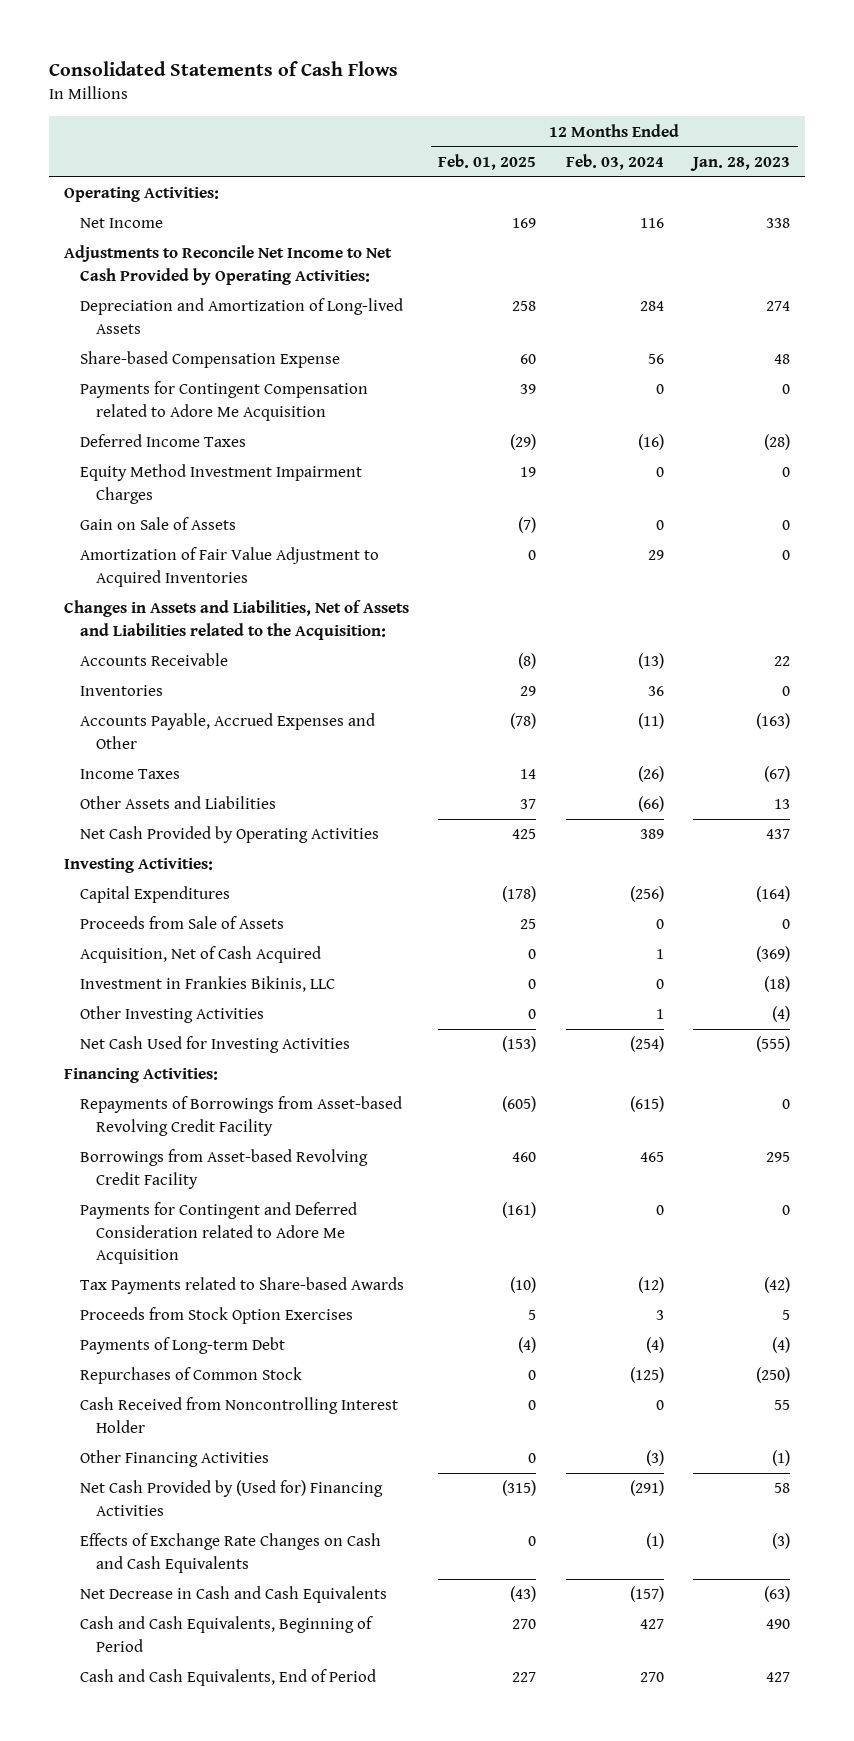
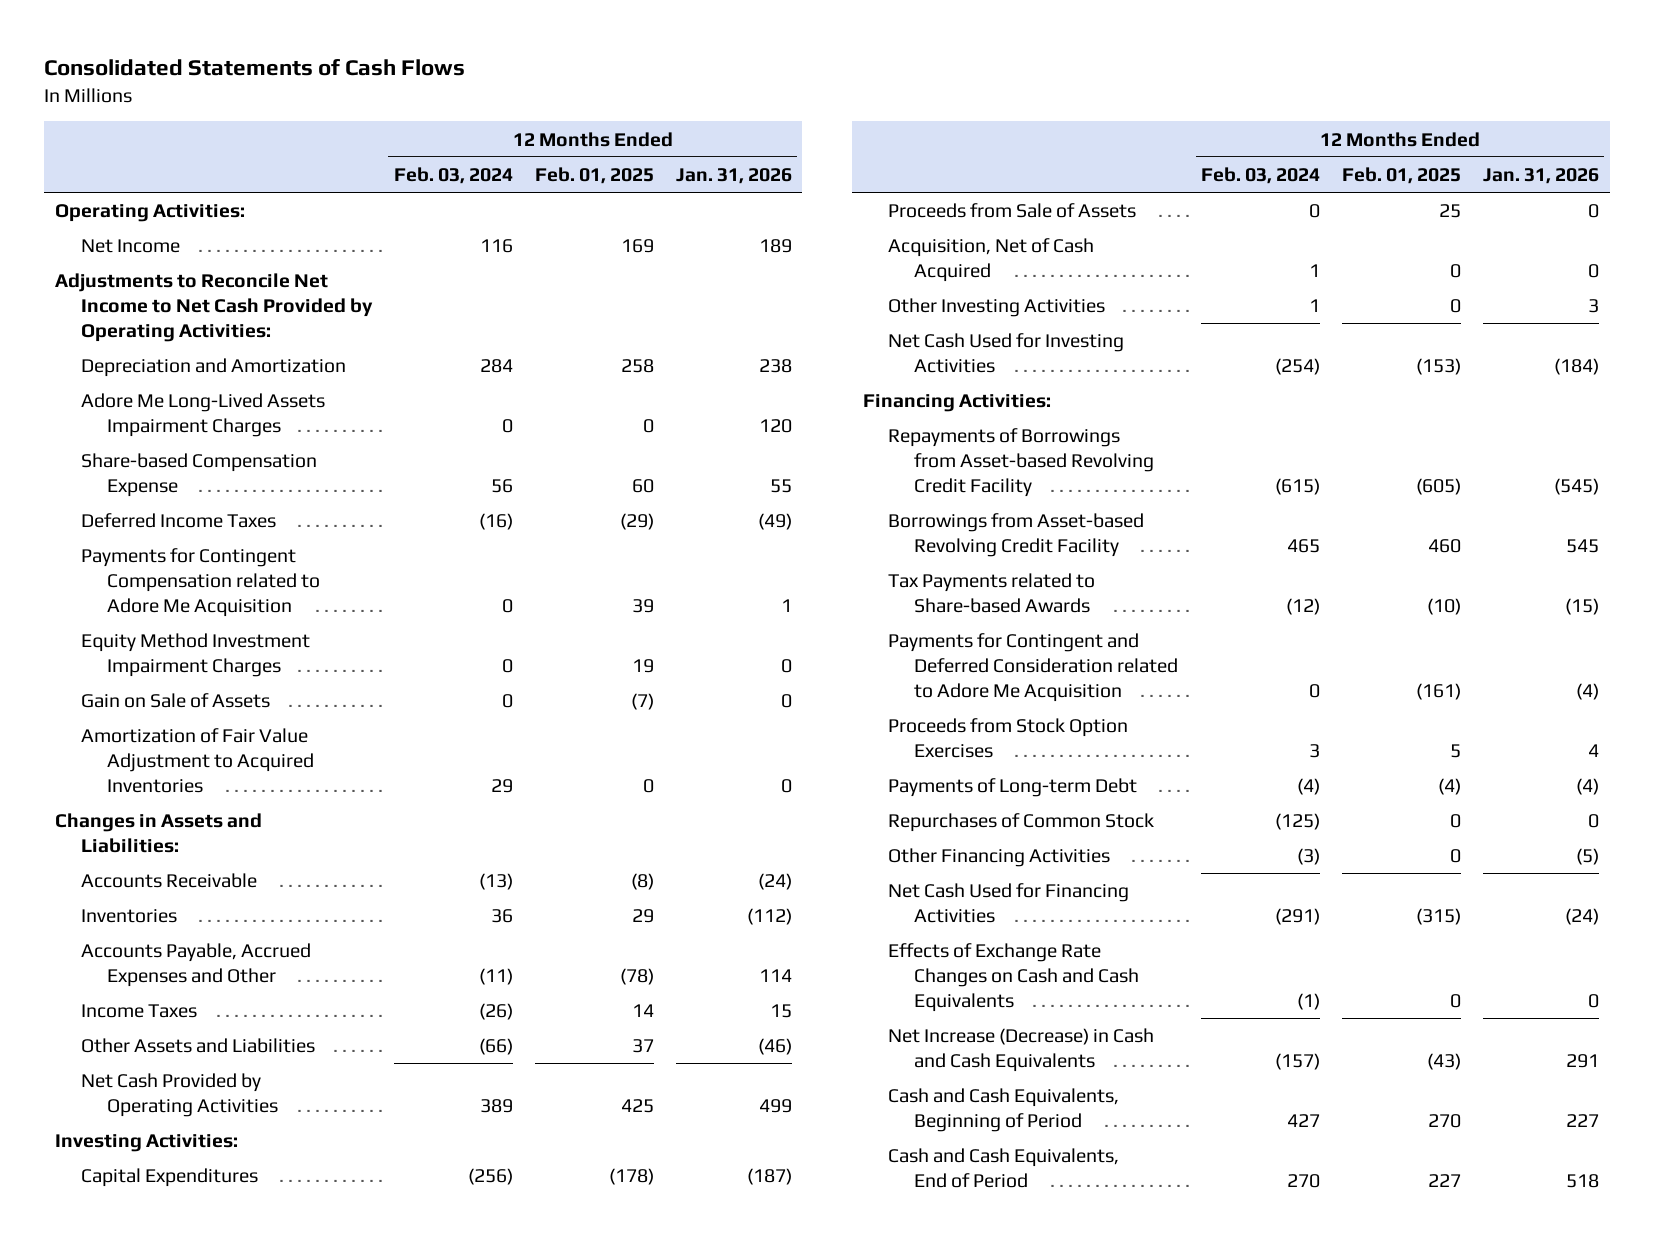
[690,156,791,171] Jan. 28, 2023 -> none
none -> [675,167,792,184] Jan. 31, 2026
[80,298,404,334] Depreciation and Amortization of Long-lived Assets -> [81,358,347,378] Depreciation and Amortization
none -> [81,393,326,438] Adore Me Long-Lived Assets Impairment Charges
[80,381,369,421] Payments for Contingent Compensation related to Adore Me Acquisition -> [81,548,320,617] Payments for Contingent Compensation related to Adore Me Acquisition
[63,600,409,640] Changes in Assets and Liabilities, Net of Assets and Liabilities related to the Acquisition: -> [55,813,263,854] Changes in Assets and Liabilities:
[80,976,336,993] Investment in Frankies Bikinis, LLC -> none
[80,1202,358,1265] Payments for Contingent and Deferred Consideration related to Adore Me Acquisition -> [888,633,1179,702] Payments for Contingent and Deferred Consideration related to Adore Me Acquisition
[80,1397,399,1433] Cash Received from Noncontrolling Interest Holder -> none
[80,1480,384,1516] Net Cash Provided by (Used for) Financing Activities -> [888,883,1130,924] Net Cash Used for Financing Activities
[80,1586,388,1604] Net Decrease in Cash and Cash Equivalents -> [888,1028,1155,1073] Net Increase (Decrease) in Cash and Cash Equivalents

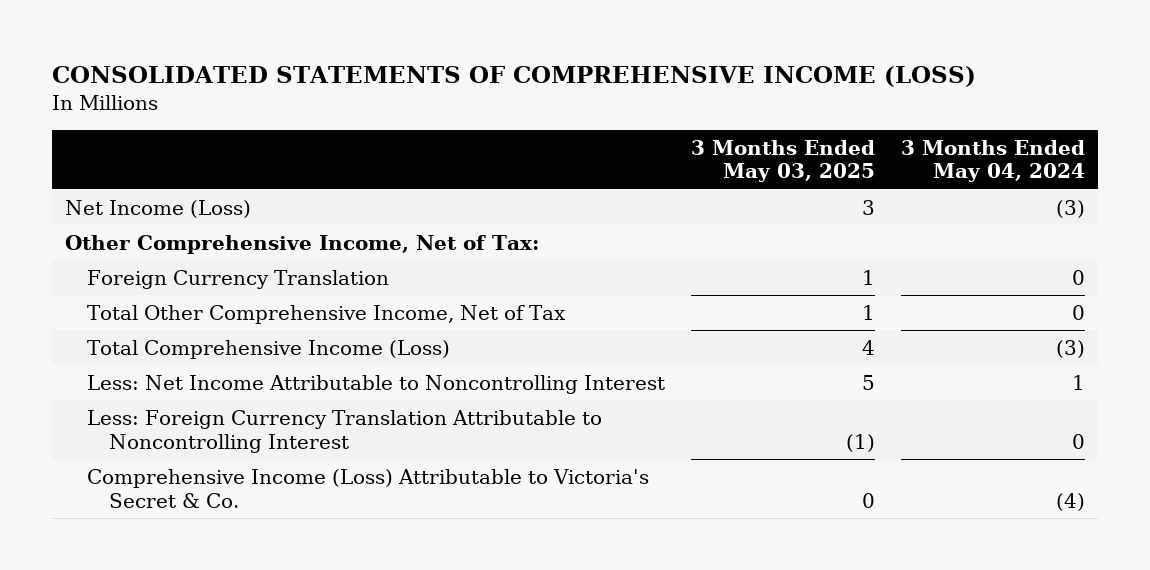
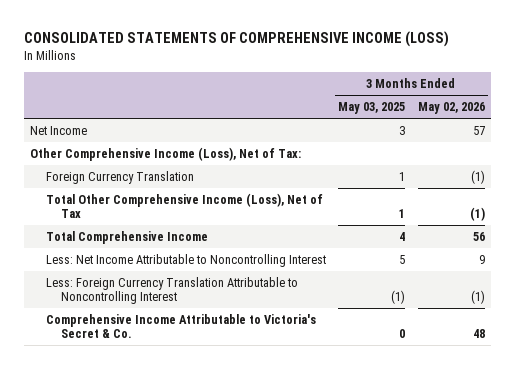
[900,139,1085,183] 3 Months Ended May 04, 2024 -> none
none -> [417,102,485,115] May 02, 2026
[64,199,251,218] Net Income (Loss) -> [29,125,87,135] Net Income
[64,234,539,254] Other Comprehensive Income, Net of Tax: -> [29,146,301,161] Other Comprehensive Income (Loss), Net of Tax:
[87,304,567,324] Total Other Comprehensive Income, Net of Tax -> [45,192,323,219] Total Other Comprehensive Income (Loss), Net of Tax
[87,339,451,359] Total Comprehensive Income (Loss) -> [45,230,208,244] Total Comprehensive Income
[87,468,650,508] Comprehensive Income (Loss) Attributable to Victoria's Secret & Co. -> [45,313,316,339] Comprehensive Income Attributable to Victoria's Secret & Co.

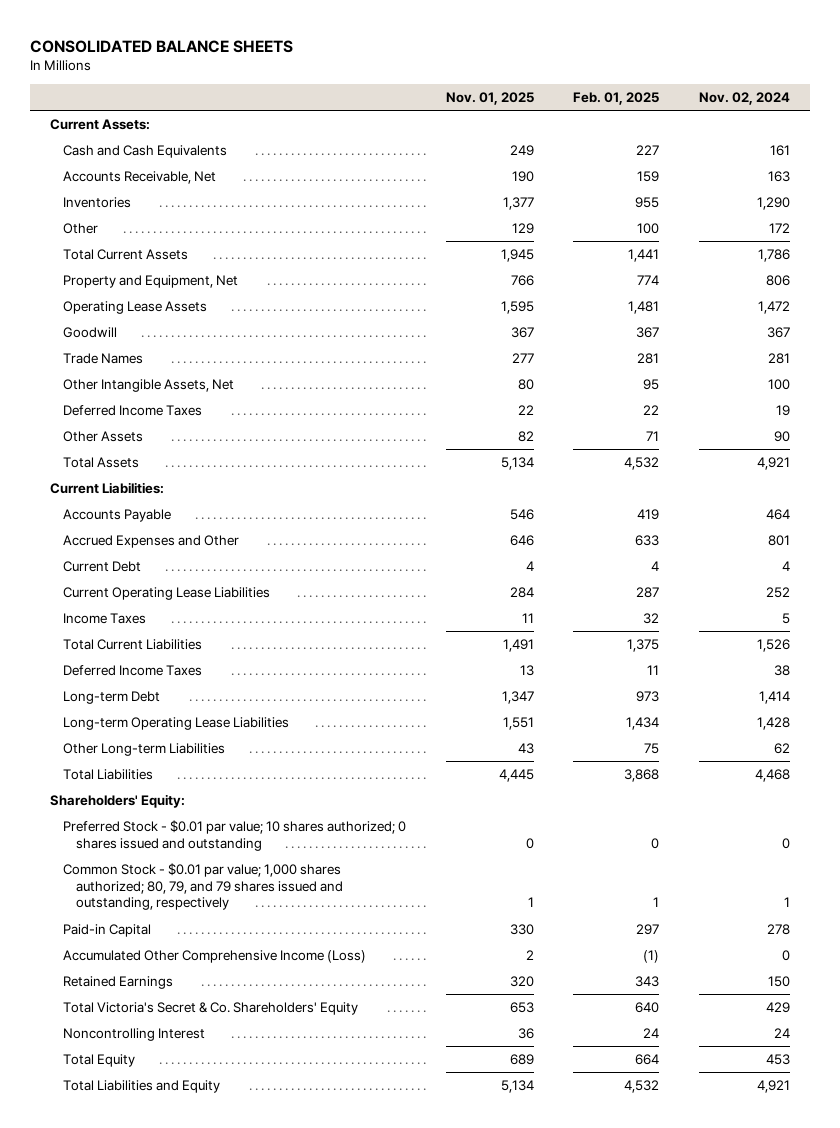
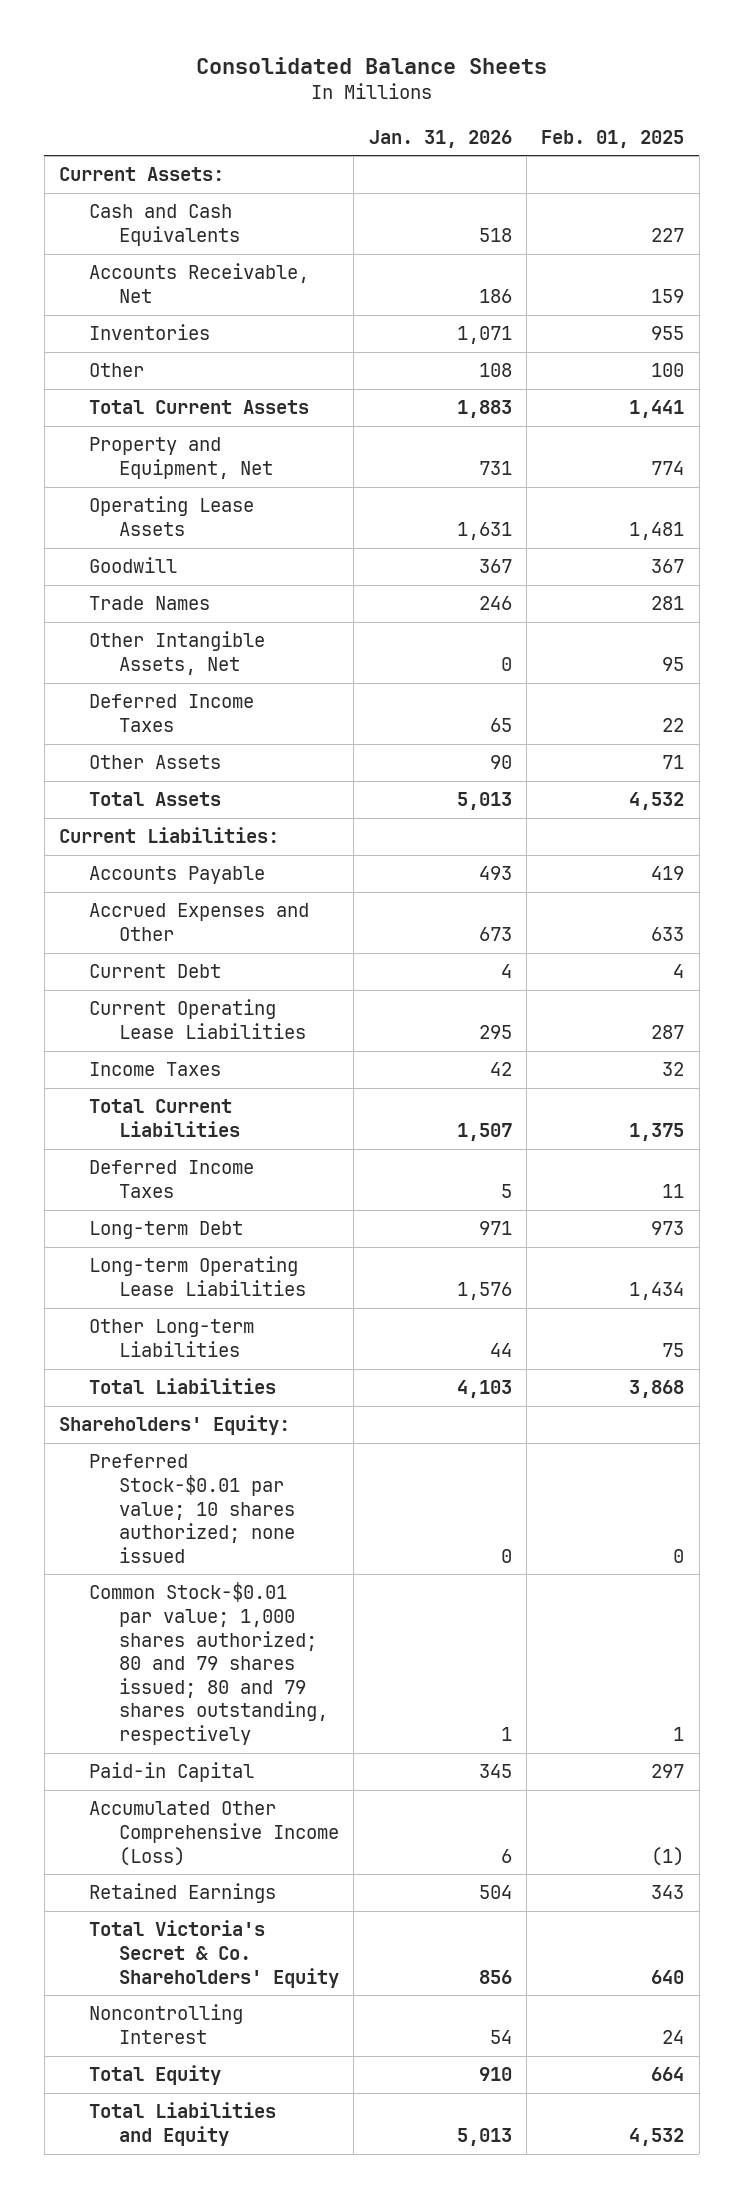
[30,39,294,53] CONSOLIDATED BALANCE SHEETS -> [195,56,547,74] Consolidated Balance Sheets
[445,91,534,105] Nov. 01, 2025 -> none
[699,91,791,105] Nov. 02, 2024 -> none
none -> [368,129,512,148] Jan. 31, 2026
[62,820,406,851] Preferred Stock - $0.01 par value; 10 shares authorized; 0 shares issued and outstanding -> [88,1454,295,1563] Preferred Stock-$0.01 par value; 10 shares authorized; none issued
[62,863,343,911] Common Stock - $0.01 par value; 1,000 shares authorized; 80, 79, and 79 shares issued and outstanding, respectively -> [88,1582,328,1746] Common Stock-$0.01 par value; 1,000 shares authorized; 80 and 79 shares issued; 80 and 79 shares outstanding, respectively

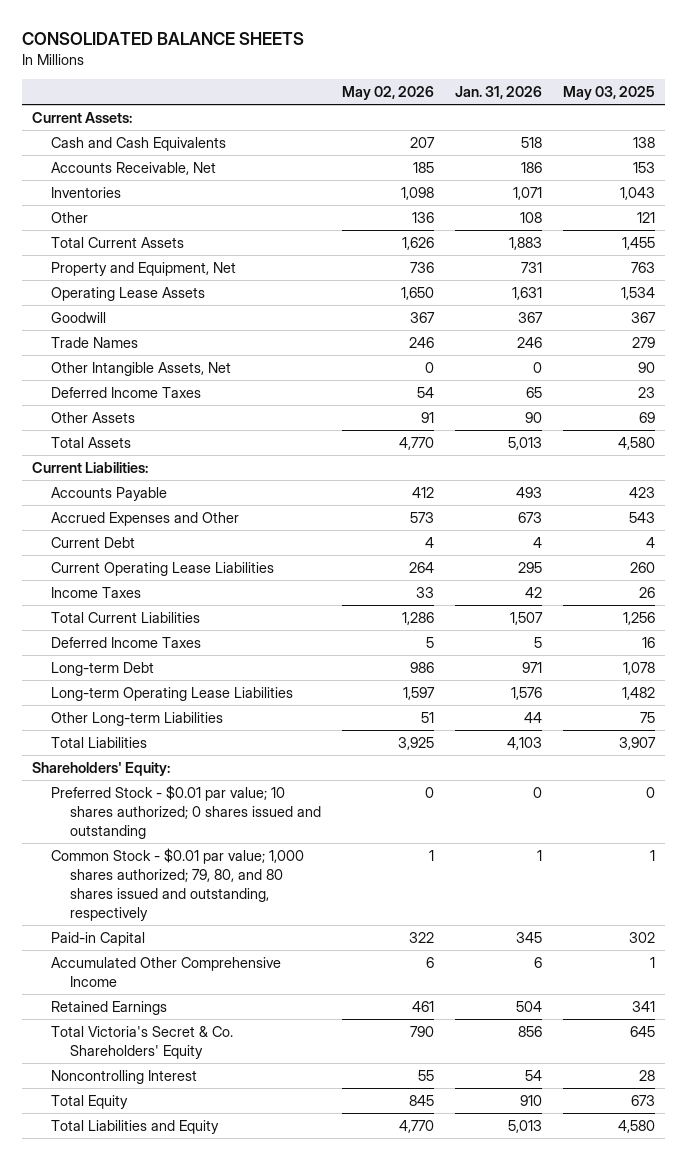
[195,56,547,74] Consolidated Balance Sheets -> [21,31,304,45] CONSOLIDATED BALANCE SHEETS
[541,129,685,148] Feb. 01, 2025 -> none
none -> [341,86,434,101] May 02, 2026
none -> [562,86,655,101] May 03, 2025
[88,1454,295,1563] Preferred Stock-$0.01 par value; 10 shares authorized; none issued -> [51,784,321,839] Preferred Stock - $0.01 par value; 10 shares authorized; 0 shares issued and outstanding
[88,1582,328,1746] Common Stock-$0.01 par value; 1,000 shares authorized; 80 and 79 shares issued; 80 and 79 shares outstanding, respectively -> [51,847,305,921] Common Stock - $0.01 par value; 1,000 shares authorized; 79, 80, and 80 shares issued and outstanding, respectively
[88,1801,339,1866] Accumulated Other Comprehensive Income (Loss) -> [51,956,282,987] Accumulated Other Comprehensive Income

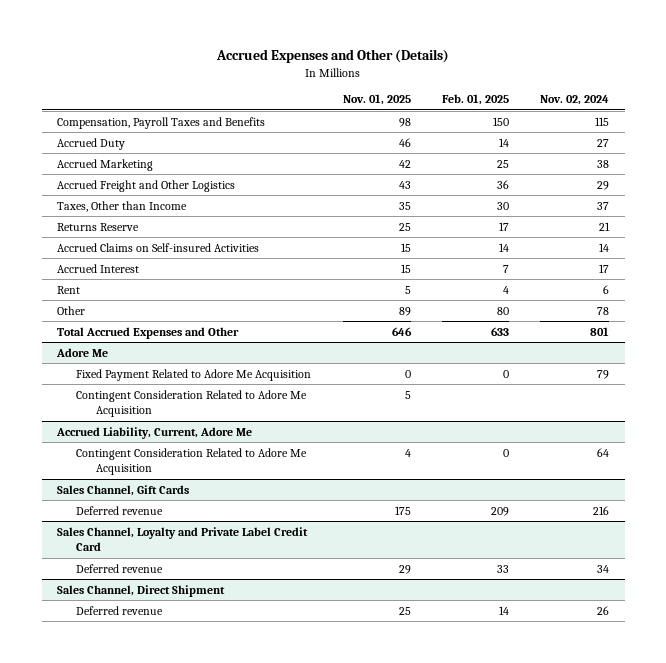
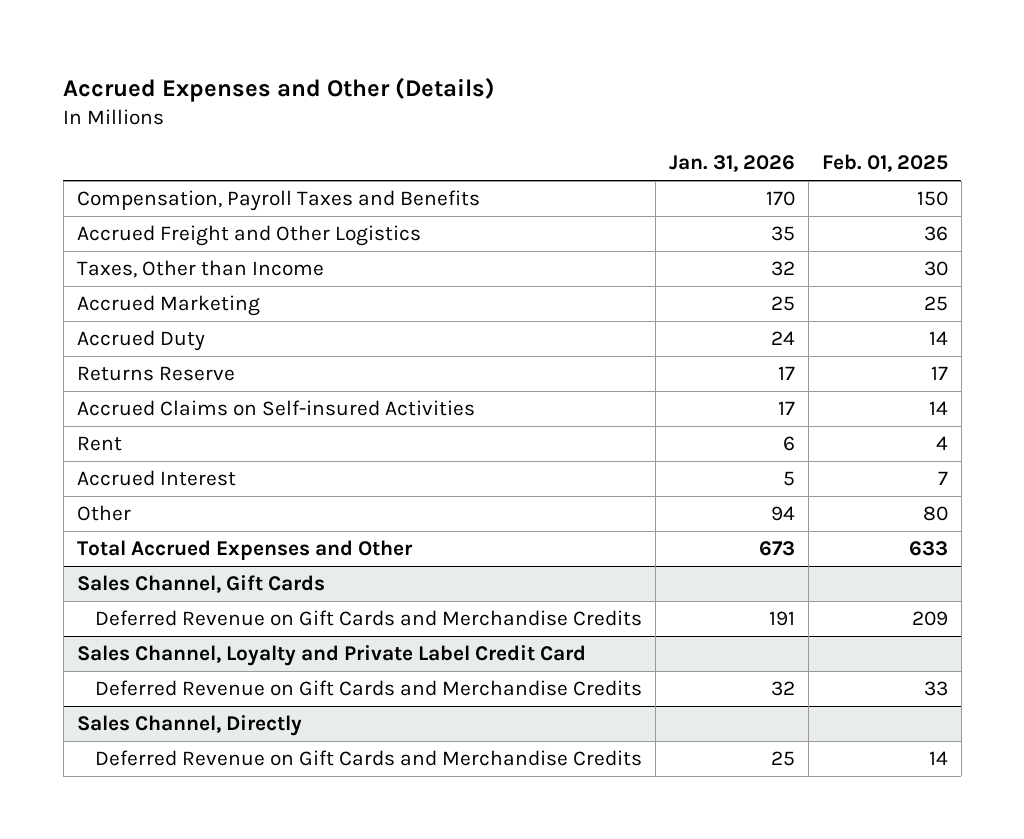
[342,94,411,106] Nov. 01, 2025 -> none
[540,95,610,106] Nov. 02, 2024 -> none
none -> [668,155,795,173] Jan. 31, 2026
[57,158,154,171] Accrued Marketing -> [76,295,260,317] Accrued Marketing
[57,137,126,150] Accrued Duty -> [76,330,205,352] Accrued Duty
[57,263,140,273] Accrued Interest -> [76,470,236,487] Accrued Interest
[56,347,109,357] Adore Me -> none
[76,368,312,381] Fixed Payment Related to Adore Me Acquisition -> none
[76,389,308,418] Contingent Consideration Related to Adore Me Acquisition -> none
[56,426,253,439] Accrued Liability, Current, Adore Me -> none
[76,447,308,476] Contingent Consideration Related to Adore Me Acquisition -> none
[76,505,164,515] Deferred revenue -> [95,610,643,627] Deferred Revenue on Gift Cards and Merchandise Credits
[76,563,164,573] Deferred revenue -> [95,680,643,697] Deferred Revenue on Gift Cards and Merchandise Credits
[57,584,226,597] Sales Channel, Direct Shipment -> [76,715,302,737] Sales Channel, Directly
[76,605,164,615] Deferred revenue -> [95,750,643,767] Deferred Revenue on Gift Cards and Merchandise Credits

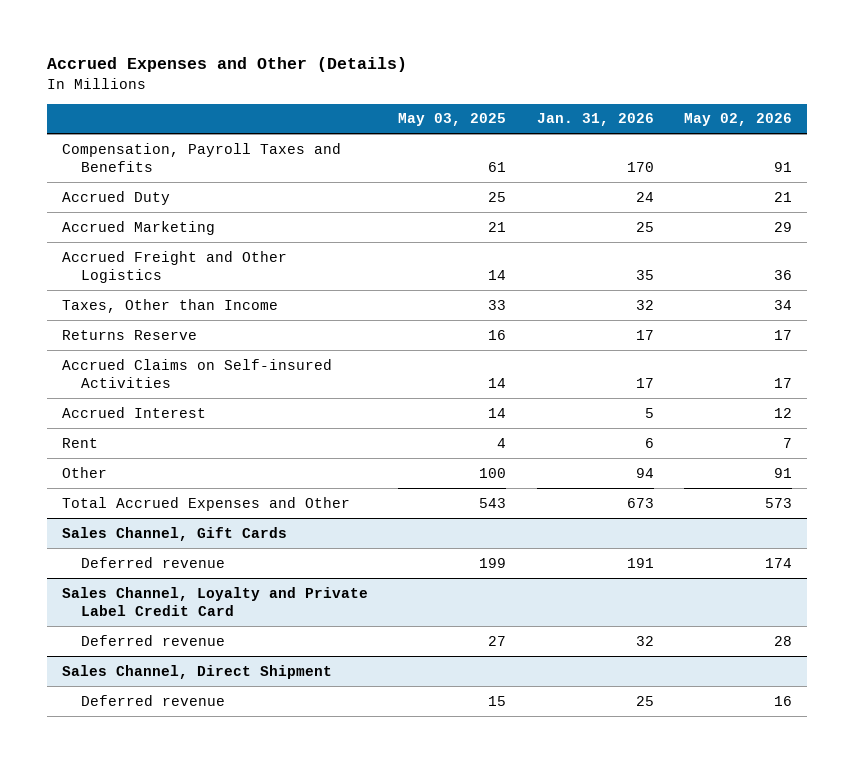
[821,154,948,173] Feb. 01, 2025 -> none
none -> [398,113,507,127] May 03, 2025
none -> [683,113,792,127] May 02, 2026
[76,330,205,352] Accrued Duty -> [62,190,171,205] Accrued Duty
[76,295,260,317] Accrued Marketing -> [62,220,216,235] Accrued Marketing
[76,436,122,452] Rent -> [62,437,99,448] Rent
[95,610,643,627] Deferred Revenue on Gift Cards and Merchandise Credits -> [81,556,226,568] Deferred revenue
[95,680,643,697] Deferred Revenue on Gift Cards and Merchandise Credits -> [81,634,226,646] Deferred revenue
[76,715,302,737] Sales Channel, Directly -> [62,664,333,679] Sales Channel, Direct Shipment
[95,750,643,767] Deferred Revenue on Gift Cards and Merchandise Credits -> [81,694,226,706] Deferred revenue

